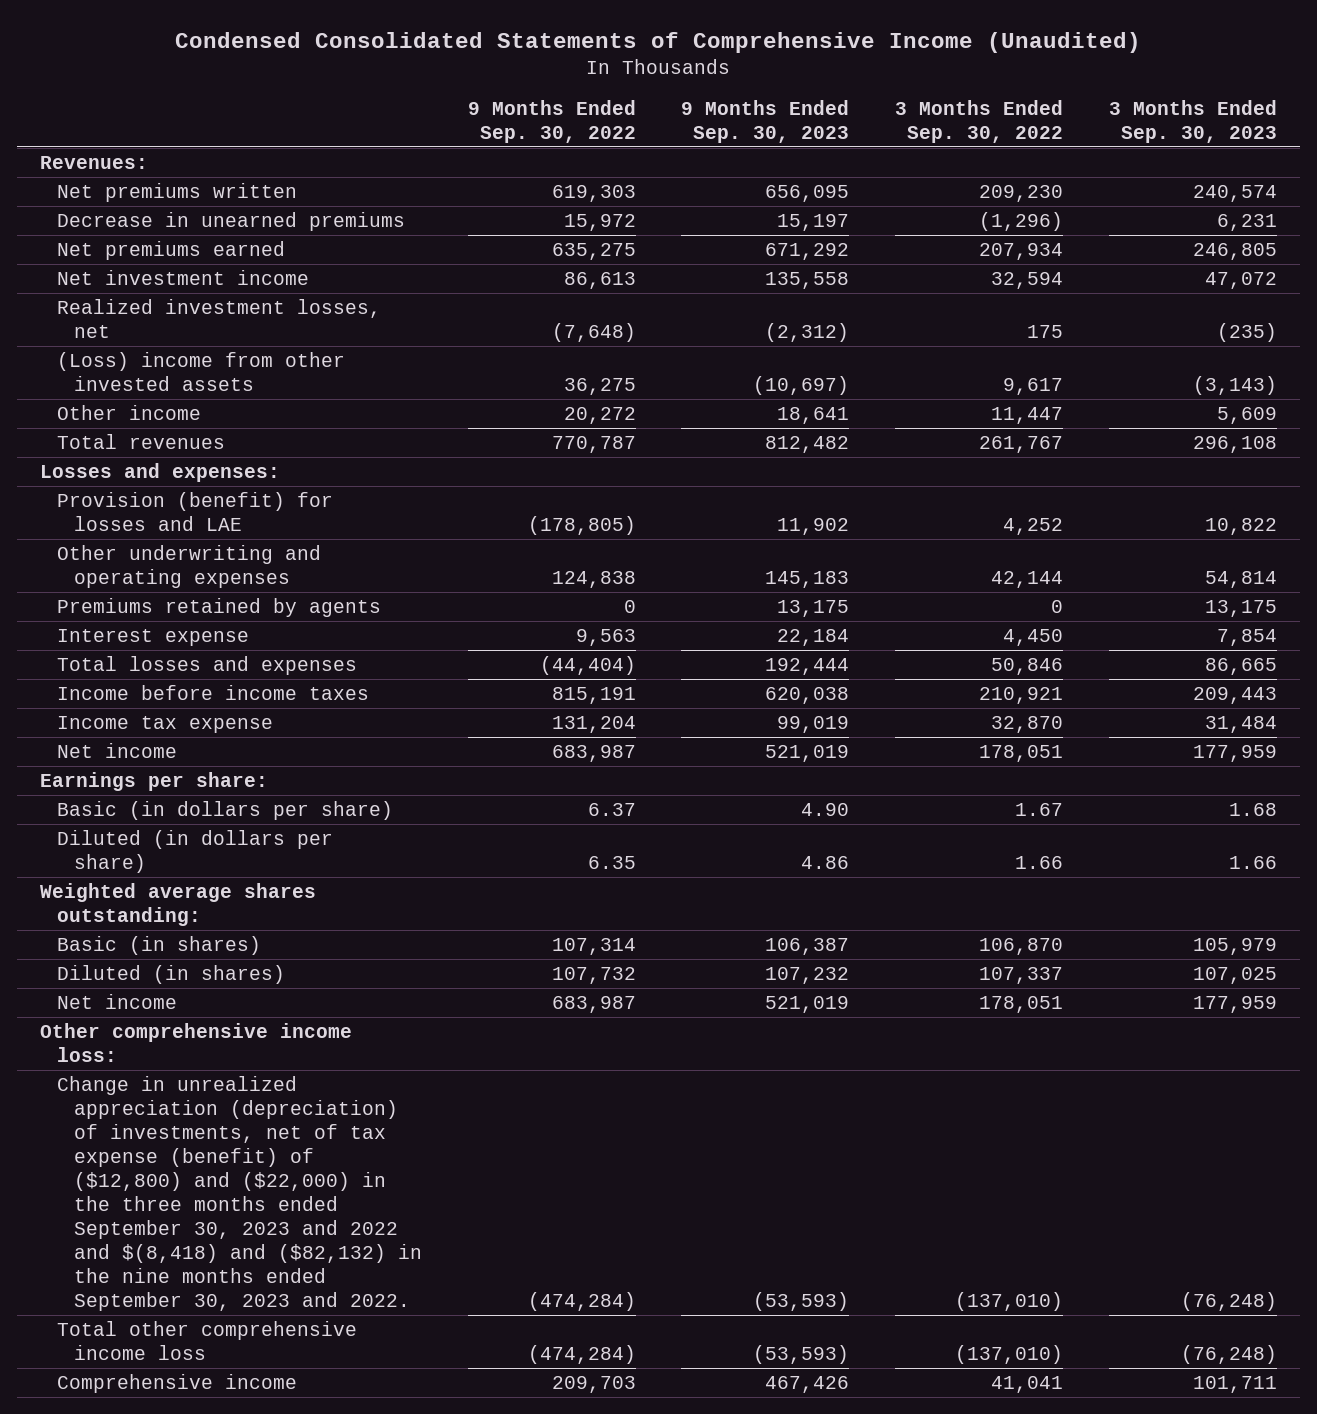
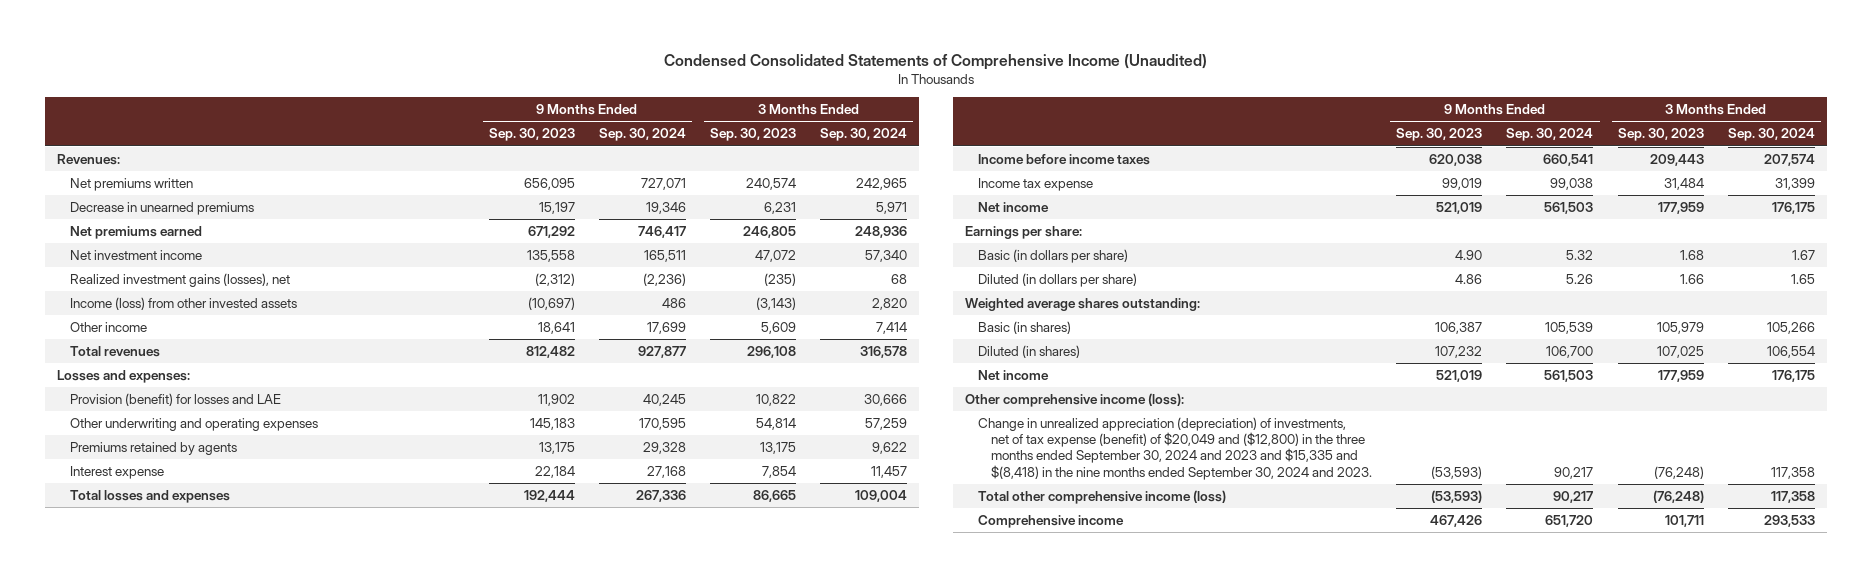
[467,99,636,143] 9 Months Ended Sep. 30, 2022 -> none
[895,99,1064,143] 3 Months Ended Sep. 30, 2022 -> none
none -> [598,128,686,142] Sep. 30, 2024
none -> [820,128,908,142] Sep. 30, 2024
[56,299,381,339] Realized investment losses, net -> [70,272,291,287] Realized investment gains (losses), net
[56,352,345,392] (Loss) income from other invested assets -> [70,296,298,310] Income (loss) from other invested assets
[39,1023,352,1063] Other comprehensive income loss: -> [964,392,1184,407] Other comprehensive income (loss):
[56,1076,422,1311] Change in unrealized appreciation (depreciation) of investments, net of tax expense (benefit) of ($12,800) and ($22,000) in the three months ended September 30, 2023 and 2022 and $(8,418) and ($82,132) in the nine months ended September 30, 2023 and 2022. -> [977,416,1372,480] Change in unrealized appreciation (depreciation) of investments, net of tax expense (benefit) of $20,049 and ($12,800) in the three months ended September 30, 2024 and 2023 and $15,335 and $(8,418) in the nine months ended September 30, 2024 and 2023.
[56,1321,357,1361] Total other comprehensive income loss -> [977,489,1226,504] Total other comprehensive income (loss)

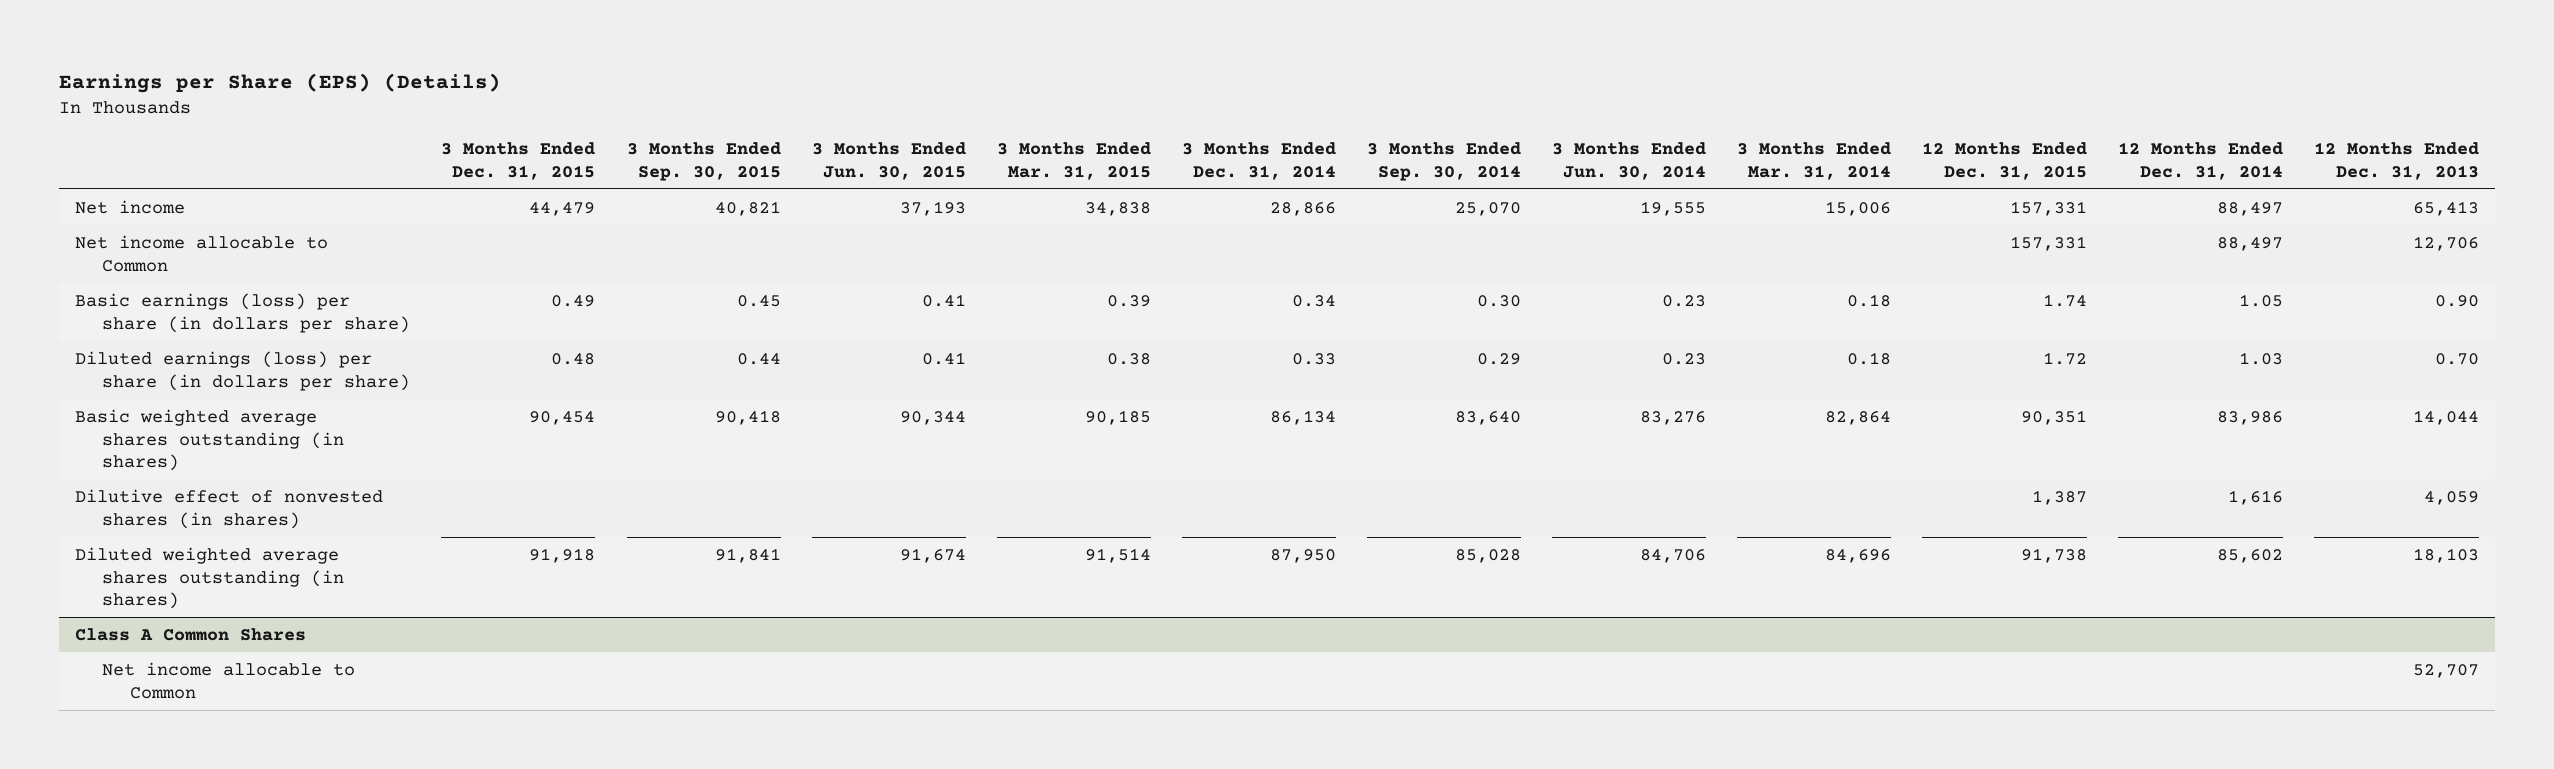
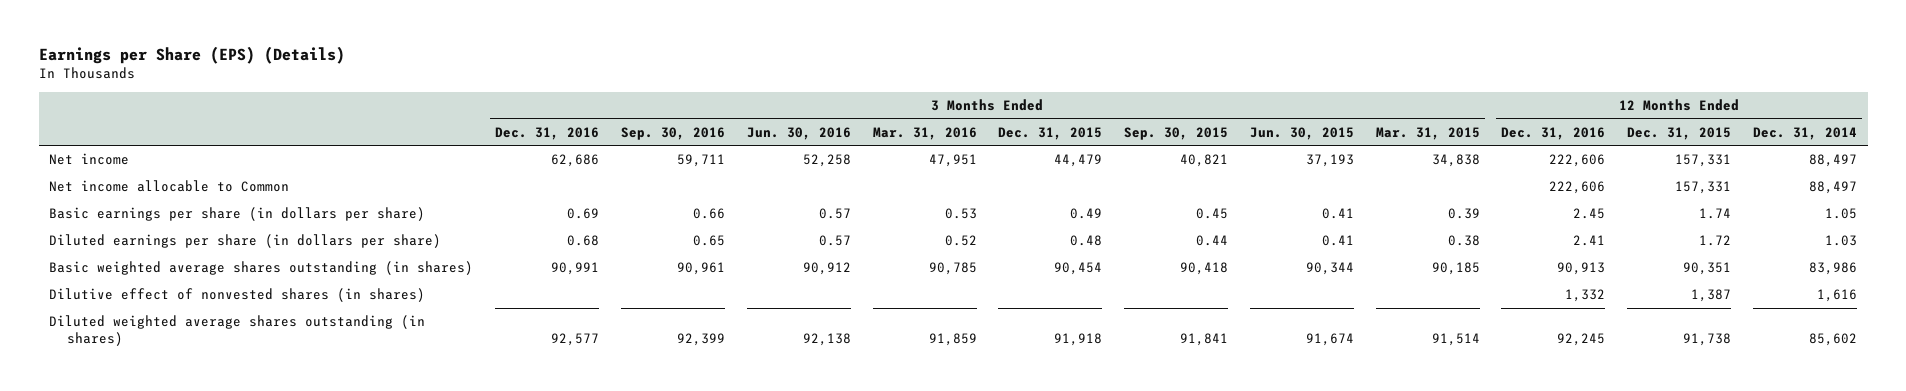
[1181,141,1336,180] 3 Months Ended Dec. 31, 2014 -> none
[1366,141,1521,181] 3 Months Ended Sep. 30, 2014 -> none
[1551,141,1706,180] 3 Months Ended Jun. 30, 2014 -> none
[1736,141,1891,180] 3 Months Ended Mar. 31, 2014 -> none
[2314,141,2480,180] 12 Months Ended Dec. 31, 2013 -> none
none -> [495,126,600,140] Dec. 31, 2016
none -> [621,126,726,140] Sep. 30, 2016
none -> [746,126,851,140] Jun. 30, 2016
none -> [872,126,977,140] Mar. 31, 2016
none -> [1501,126,1606,140] Dec. 31, 2016
[74,292,411,333] Basic earnings (loss) per share (in dollars per share) -> [49,207,426,222] Basic earnings per share (in dollars per share)
[74,350,411,391] Diluted earnings (loss) per share (in dollars per share) -> [49,234,442,249] Diluted earnings per share (in dollars per share)
[74,627,306,641] Class A Common Shares -> none
[102,661,356,699] Net income allocable to Common -> none

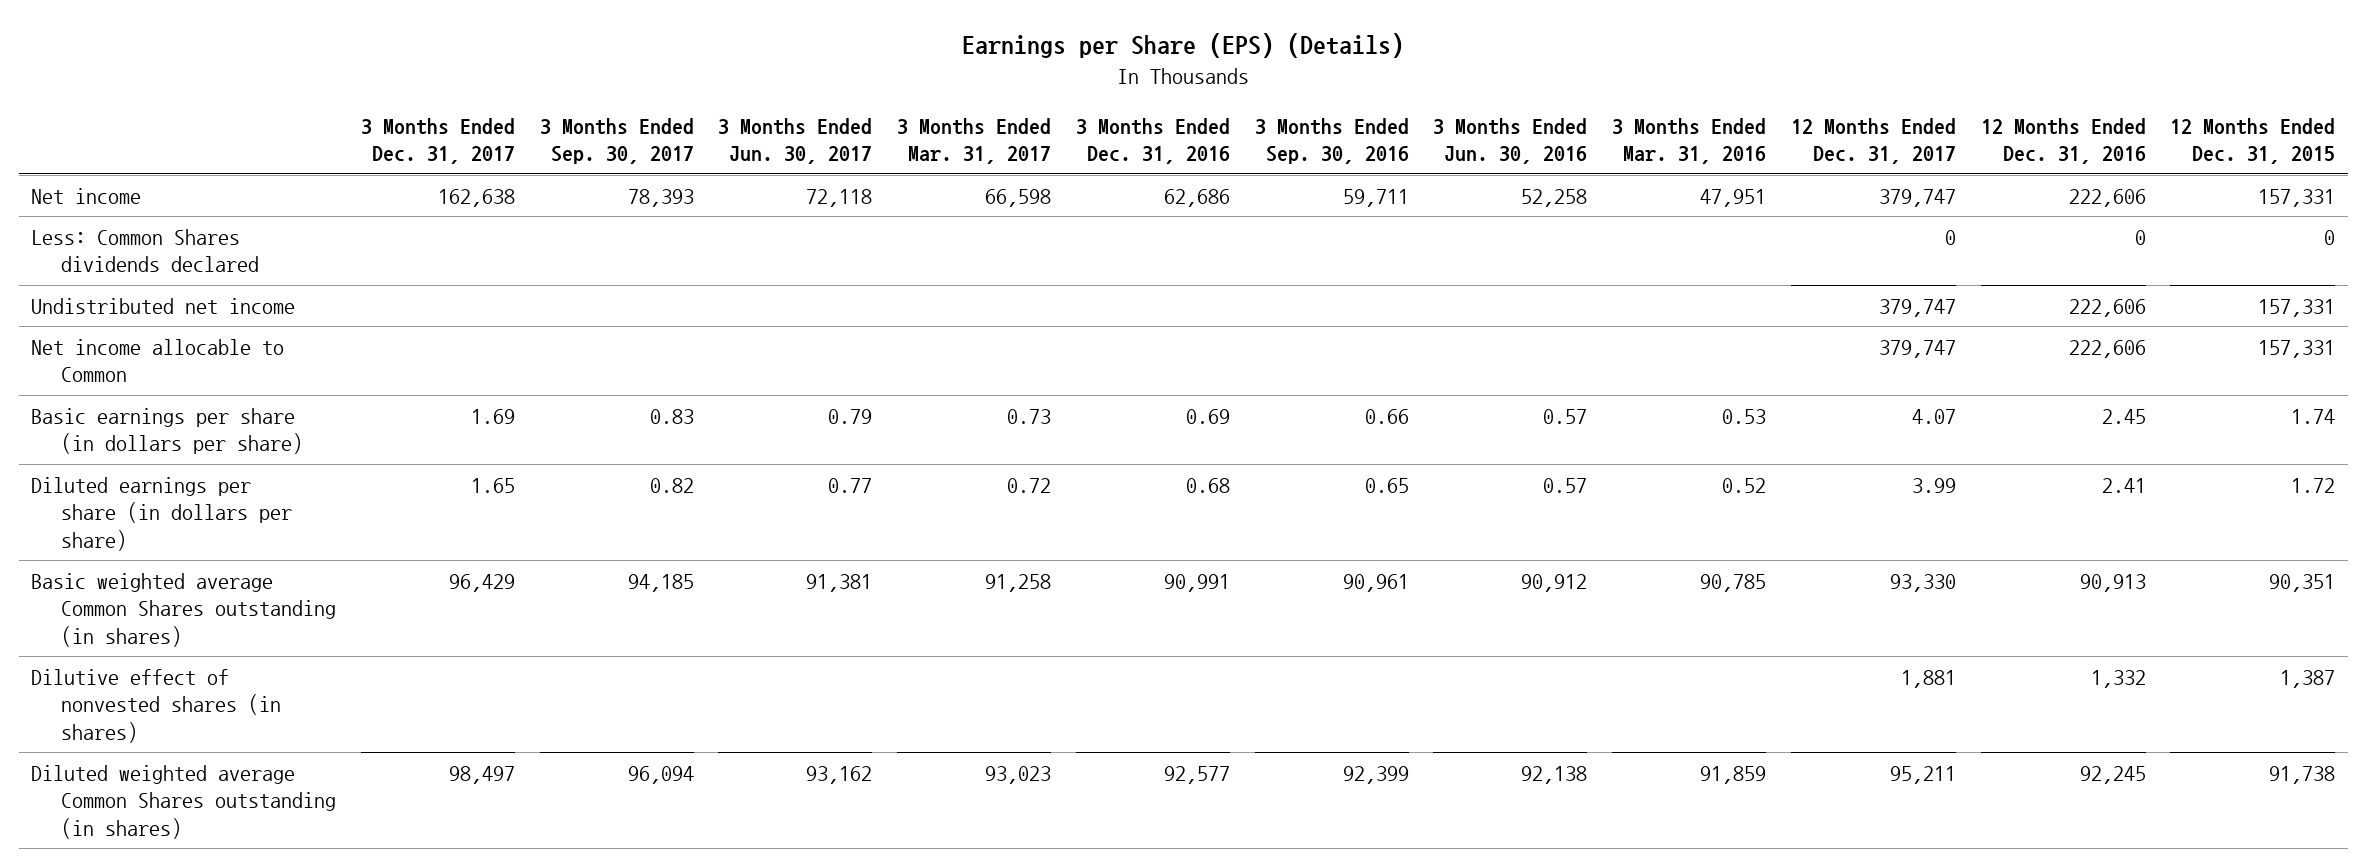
[998,126,1103,140] Dec. 31, 2015 -> none
[1124,126,1229,140] Sep. 30, 2015 -> none
[1249,126,1354,140] Jun. 30, 2015 -> none
[1375,126,1480,140] Mar. 31, 2015 -> none
[1752,126,1857,140] Dec. 31, 2014 -> none
none -> [360,117,515,165] 3 Months Ended Dec. 31, 2017
none -> [539,117,694,165] 3 Months Ended Sep. 30, 2017
none -> [718,117,873,165] 3 Months Ended Jun. 30, 2017
none -> [897,117,1052,165] 3 Months Ended Mar. 31, 2017
none -> [1790,117,1956,165] 12 Months Ended Dec. 31, 2017
none -> [31,228,260,273] Less: Common Shares dividends declared
none -> [31,297,296,314] Undistributed net income
[49,261,474,276] Basic weighted average shares outstanding (in shares) -> [31,572,337,647] Basic weighted average Common Shares outstanding (in shares)
[49,315,426,347] Diluted weighted average shares outstanding (in shares) -> [31,764,337,839] Diluted weighted average Common Shares outstanding (in shares)

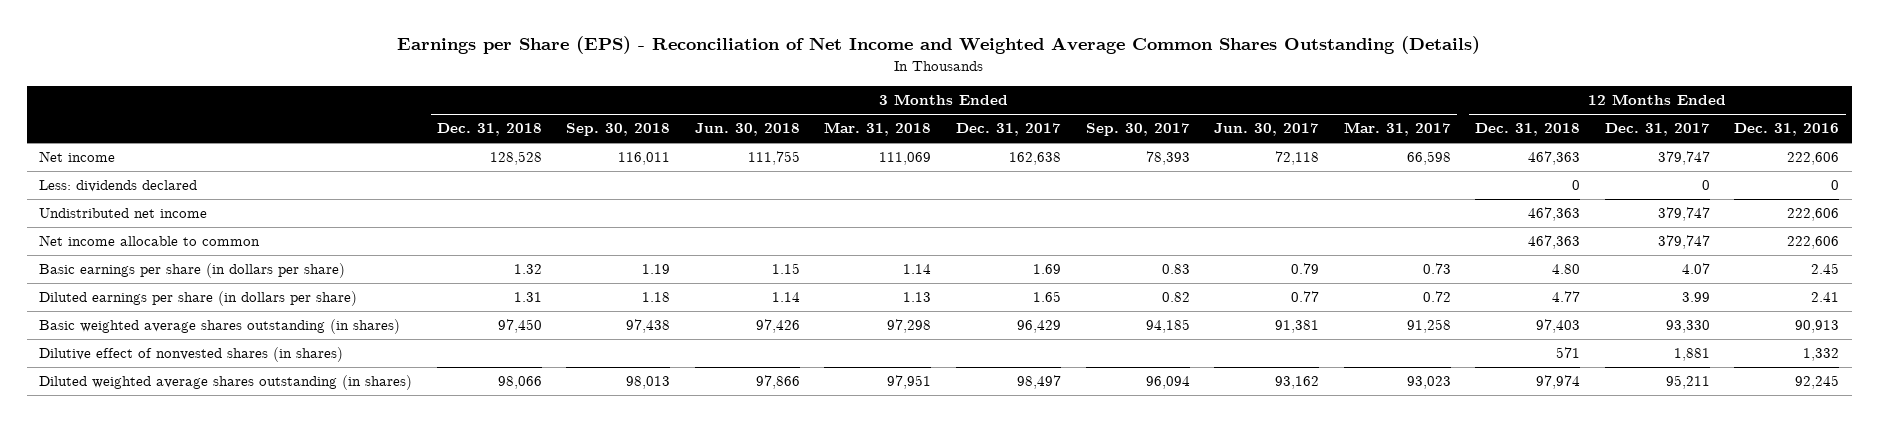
[962,33,1405,59] Earnings per Share (EPS) (Details) -> [397,36,1481,55] Earnings per Share (EPS) - Reconciliation of Net Income and Weighted Average Common Shares Outstanding (Details)
[1075,117,1230,165] 3 Months Ended Dec. 31, 2016 -> none
[1254,117,1409,165] 3 Months Ended Sep. 30, 2016 -> none
[1433,117,1588,165] 3 Months Ended Jun. 30, 2016 -> none
[1612,117,1767,165] 3 Months Ended Mar. 31, 2016 -> none
[2170,117,2336,165] 12 Months Ended Dec. 31, 2015 -> none
none -> [436,123,542,137] Dec. 31, 2018
none -> [566,123,671,137] Sep. 30, 2018
none -> [694,123,800,137] Jun. 30, 2018
none -> [824,122,932,137] Mar. 31, 2018
none -> [1475,123,1581,137] Dec. 31, 2018
[31,228,260,273] Less: Common Shares dividends declared -> [39,180,198,193] Less: dividends declared
[31,338,285,383] Net income allocable to Common -> [39,235,261,247] Net income allocable to common
[31,572,337,647] Basic weighted average Common Shares outstanding (in shares) -> [39,319,401,335] Basic weighted average shares outstanding (in shares)
[31,764,337,839] Diluted weighted average Common Shares outstanding (in shares) -> [39,375,413,391] Diluted weighted average shares outstanding (in shares)

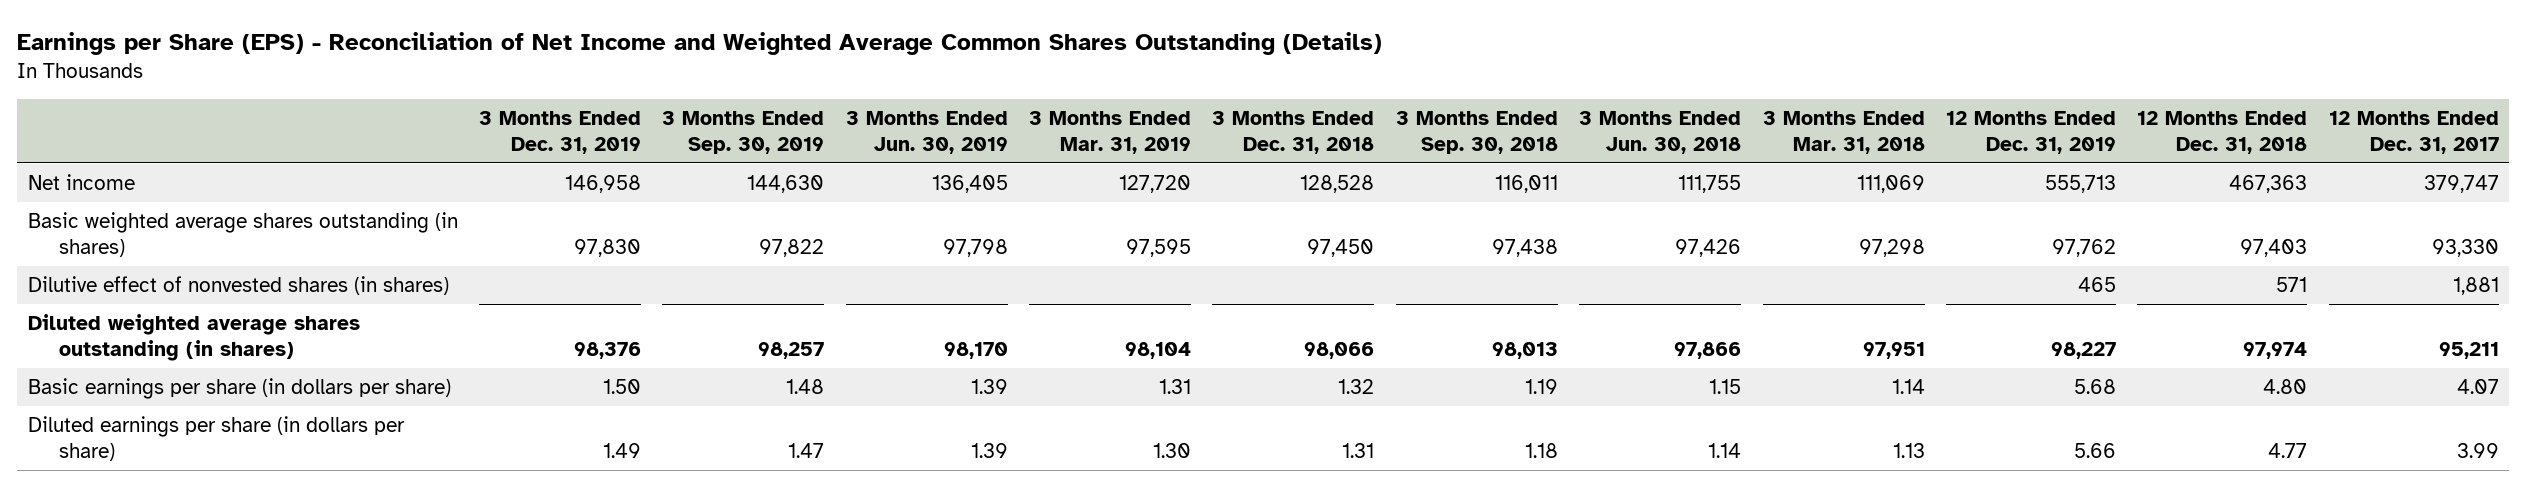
[956,123,1062,137] Dec. 31, 2017 -> none
[1085,123,1190,137] Sep. 30, 2017 -> none
[1214,123,1320,137] Jun. 30, 2017 -> none
[1343,122,1451,137] Mar. 31, 2017 -> none
[1734,123,1840,137] Dec. 31, 2016 -> none
none -> [478,111,641,154] 3 Months Ended Dec. 31, 2019
none -> [662,111,825,154] 3 Months Ended Sep. 30, 2019
none -> [845,111,1008,154] 3 Months Ended Jun. 30, 2019
none -> [1029,111,1192,154] 3 Months Ended Mar. 31, 2019
none -> [1945,111,2116,154] 12 Months Ended Dec. 31, 2019
[39,180,198,193] Less: dividends declared -> none
[39,208,208,219] Undistributed net income -> none
[39,235,261,247] Net income allocable to common -> none
[39,263,346,279] Basic earnings per share (in dollars per share) -> [27,378,451,400] Basic earnings per share (in dollars per share)
[39,291,358,307] Diluted earnings per share (in dollars per share) -> [27,416,405,461] Diluted earnings per share (in dollars per share)

